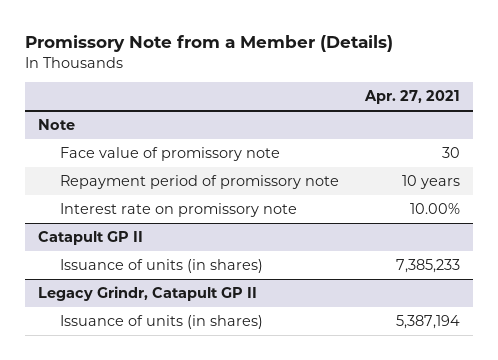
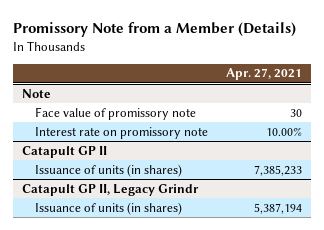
[59,175,339,190] Repayment period of promissory note -> none
[38,286,258,302] Legacy Grindr, Catapult GP II -> [21,183,199,196] Catapult GP II, Legacy Grindr

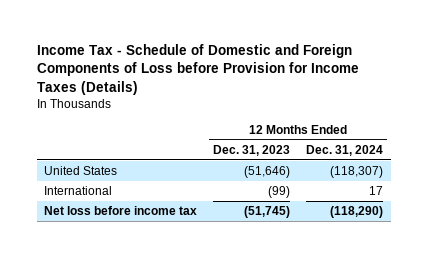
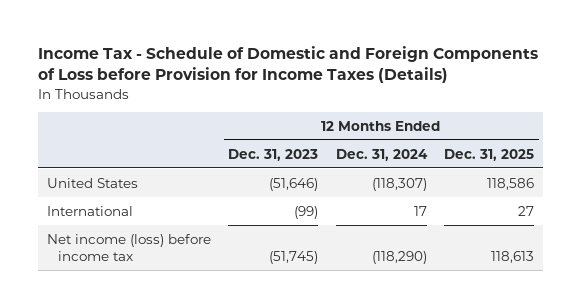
none -> [444,148,535,161] Dec. 31, 2025
[44,206,198,216] Net loss before income tax -> [47,233,212,261] Net income (loss) before income tax

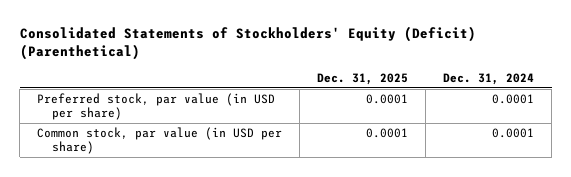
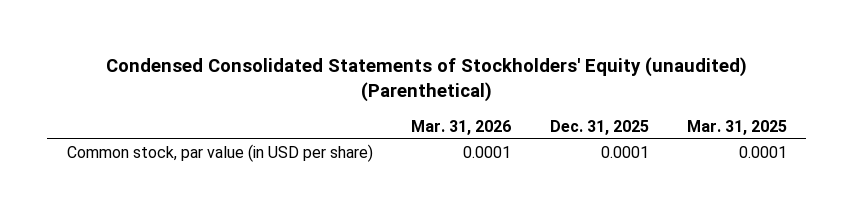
[19,25,476,61] Consolidated Statements of Stockholders' Equity (Deficit) (Parenthetical) -> [105,57,747,103] Condensed Consolidated Statements of Stockholders' Equity (unaudited) (Parenthetical)
[443,73,535,86] Dec. 31, 2024 -> none
none -> [411,119,512,135] Mar. 31, 2026
none -> [687,119,788,135] Mar. 31, 2025
[37,92,276,121] Preferred stock, par value (in USD per share) -> none

